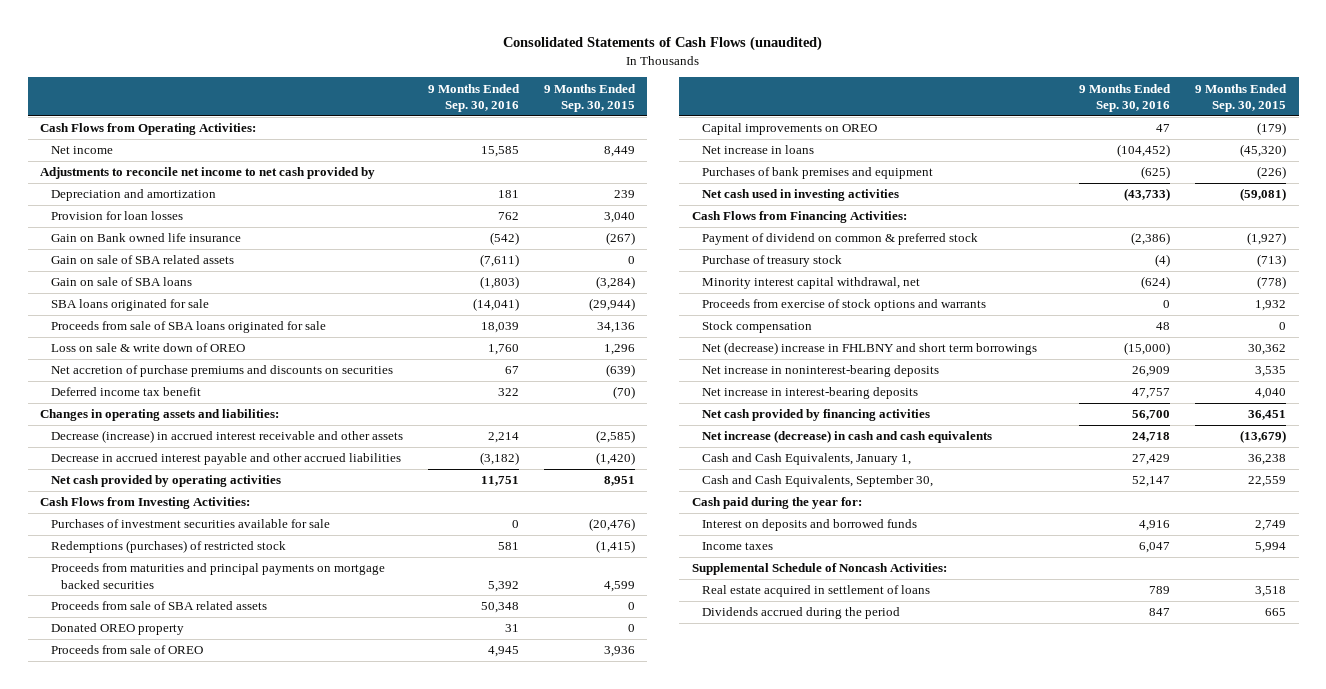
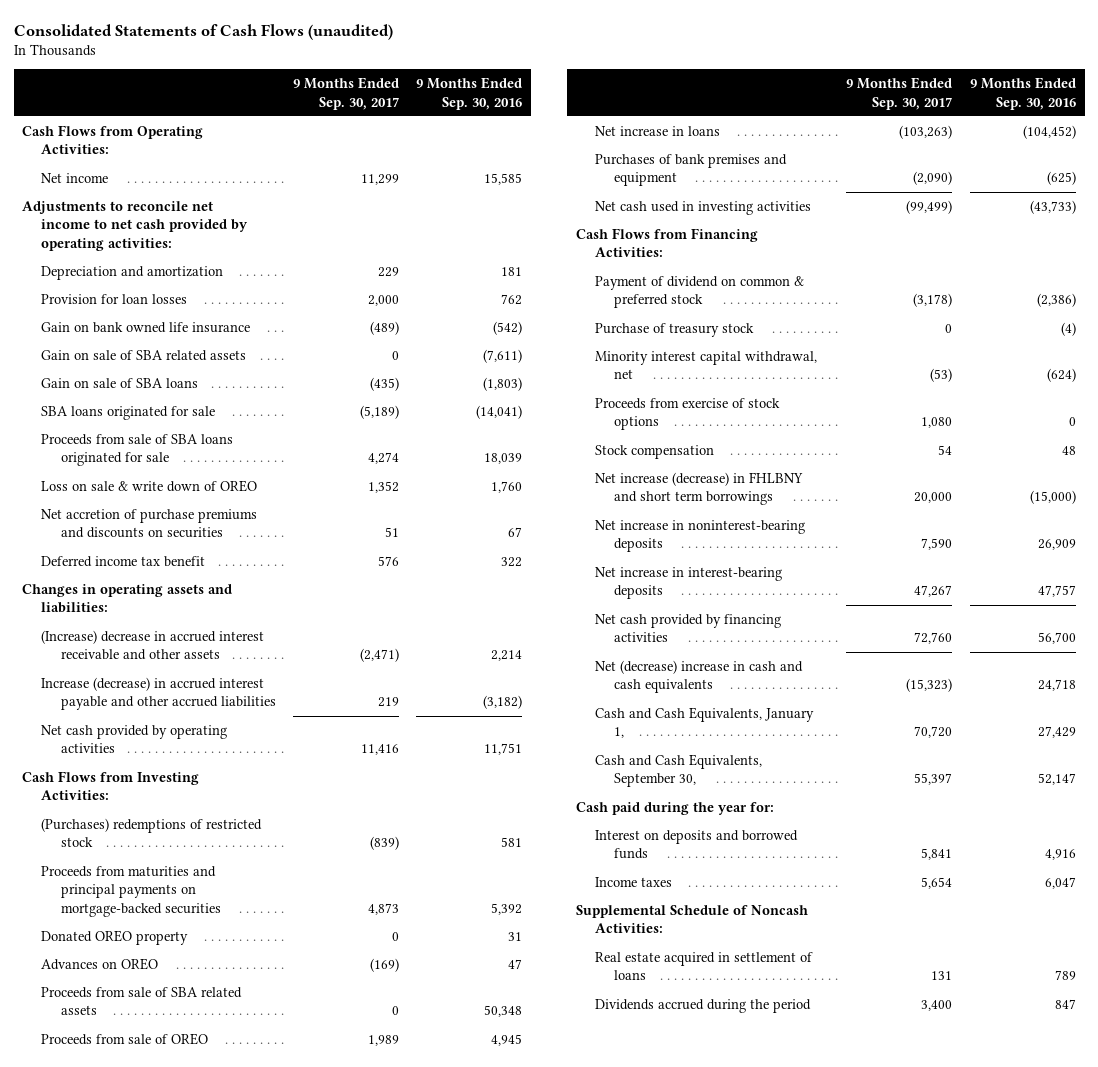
[543,83,636,112] 9 Months Ended Sep. 30, 2015 -> none
none -> [293,77,400,110] 9 Months Ended Sep. 30, 2017
[40,167,376,180] Adjustments to reconcile net income to net cash provided by -> [22,200,249,251] Adjustments to reconcile net income to net cash provided by operating activities:
[50,233,241,243] Gain on Bank owned life insurance -> [41,321,251,333] Gain on bank owned life insurance
[50,430,403,444] Decrease (increase) in accrued interest receivable and other assets -> [41,629,265,661] (Increase) decrease in accrued interest receivable and other assets
[50,453,401,466] Decrease in accrued interest payable and other accrued liabilities -> [41,676,276,711] Increase (decrease) in accrued interest payable and other accrued liabilities
[50,519,330,529] Purchases of investment securities available for sale -> none
[50,540,286,554] Redemptions (purchases) of restricted stock -> [41,817,263,848] (Purchases) redemptions of restricted stock
[50,563,385,589] Proceeds from maturities and principal payments on mortgage backed securities -> [41,865,221,917] Proceeds from maturities and principal payments on mortgage-backed securities
none -> [41,957,159,970] Advances on OREO
[50,601,267,611] Proceeds from sale of SBA related assets -> [41,986,243,1016] Proceeds from sale of SBA related assets
[702,123,878,136] Capital improvements on OREO -> none
[702,299,987,312] Proceeds from exercise of stock options and warrants -> [594,397,780,431] Proceeds from exercise of stock options
[702,342,1038,356] Net (decrease) increase in FHLBNY and short term borrowings -> [594,471,803,506] Net increase (decrease) in FHLBNY and short term borrowings
[702,430,993,444] Net increase (decrease) in cash and cash equivalents -> [594,659,803,694] Net (decrease) increase in cash and cash equivalents

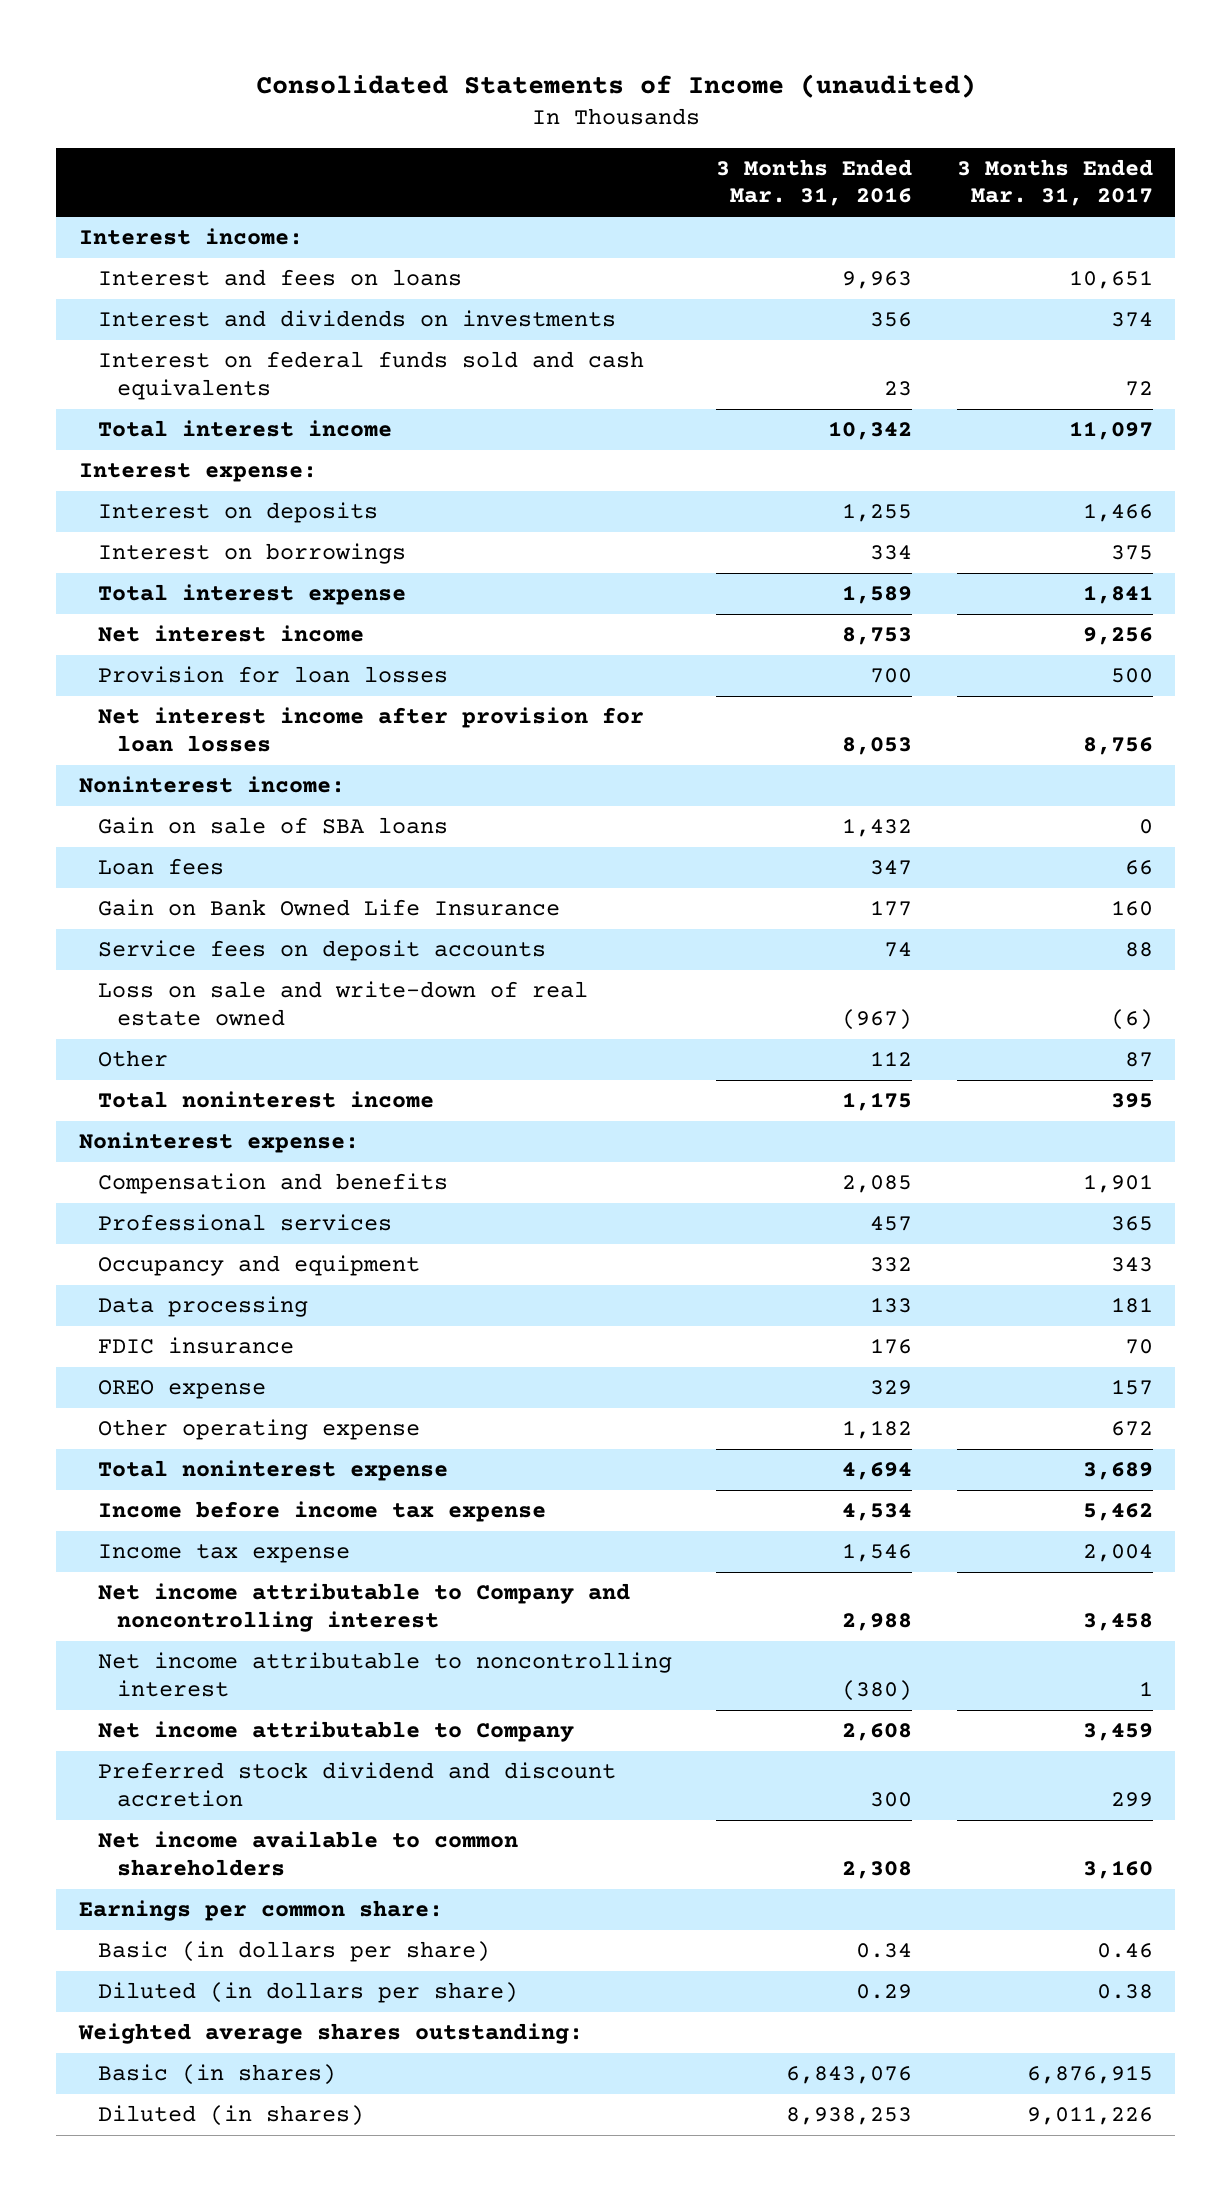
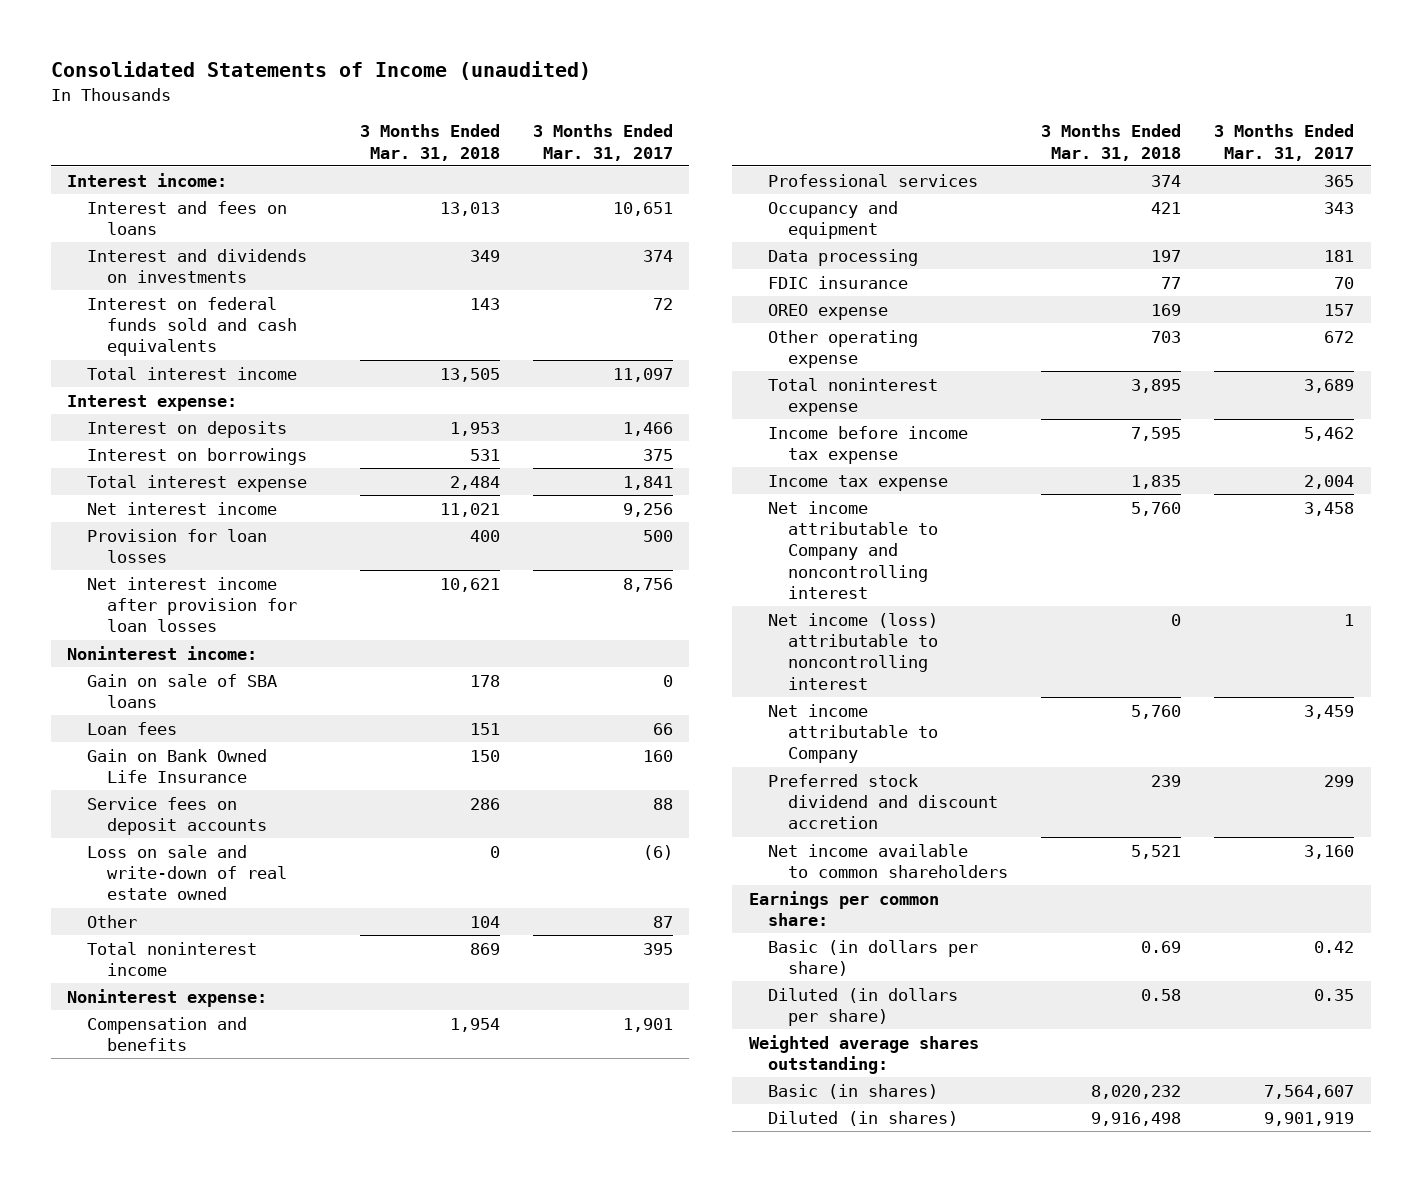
[716,158,913,207] 3 Months Ended Mar. 31, 2016 -> none
none -> [359,124,500,161] 3 Months Ended Mar. 31, 2018
[97,1652,672,1697] Net income attributable to noncontrolling interest -> [768,612,939,690] Net income (loss) attributable to noncontrolling interest
[1097,1943,1154,1959] 0.46 -> [1314,940,1355,953] 0.42
[1097,1984,1154,2000] 0.38 -> [1314,988,1355,1001] 0.35
[1027,2065,1154,2085] 6,876,915 -> [1264,1084,1355,1099] 7,564,607
[1027,2106,1154,2126] 9,011,226 -> [1264,1111,1355,1126] 9,901,919

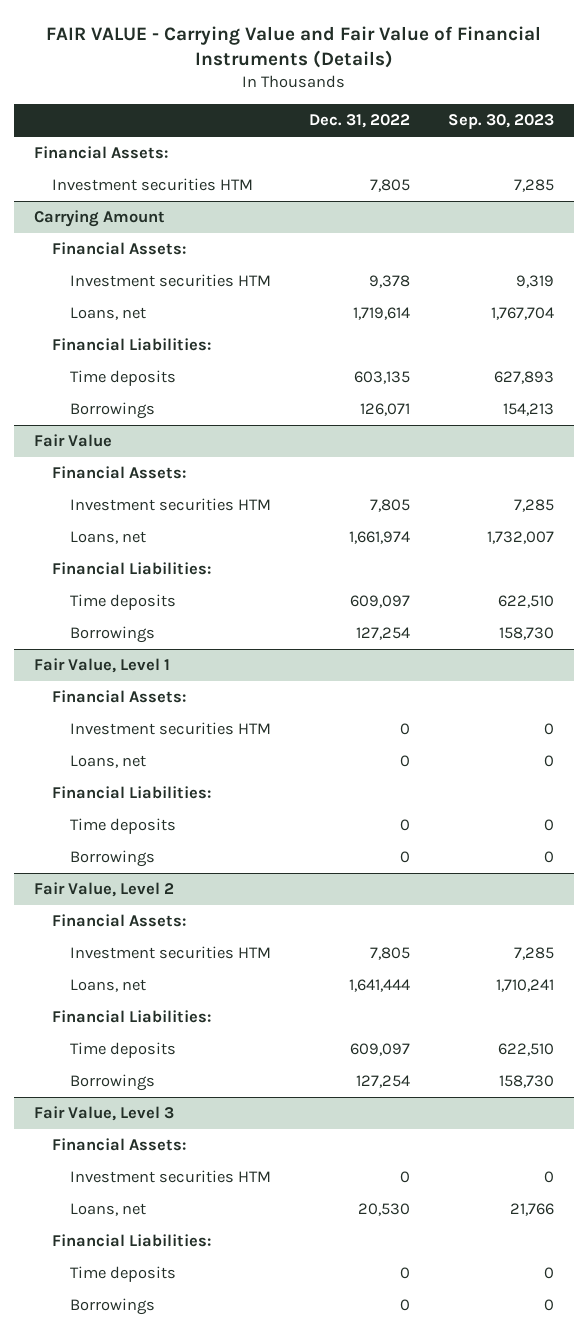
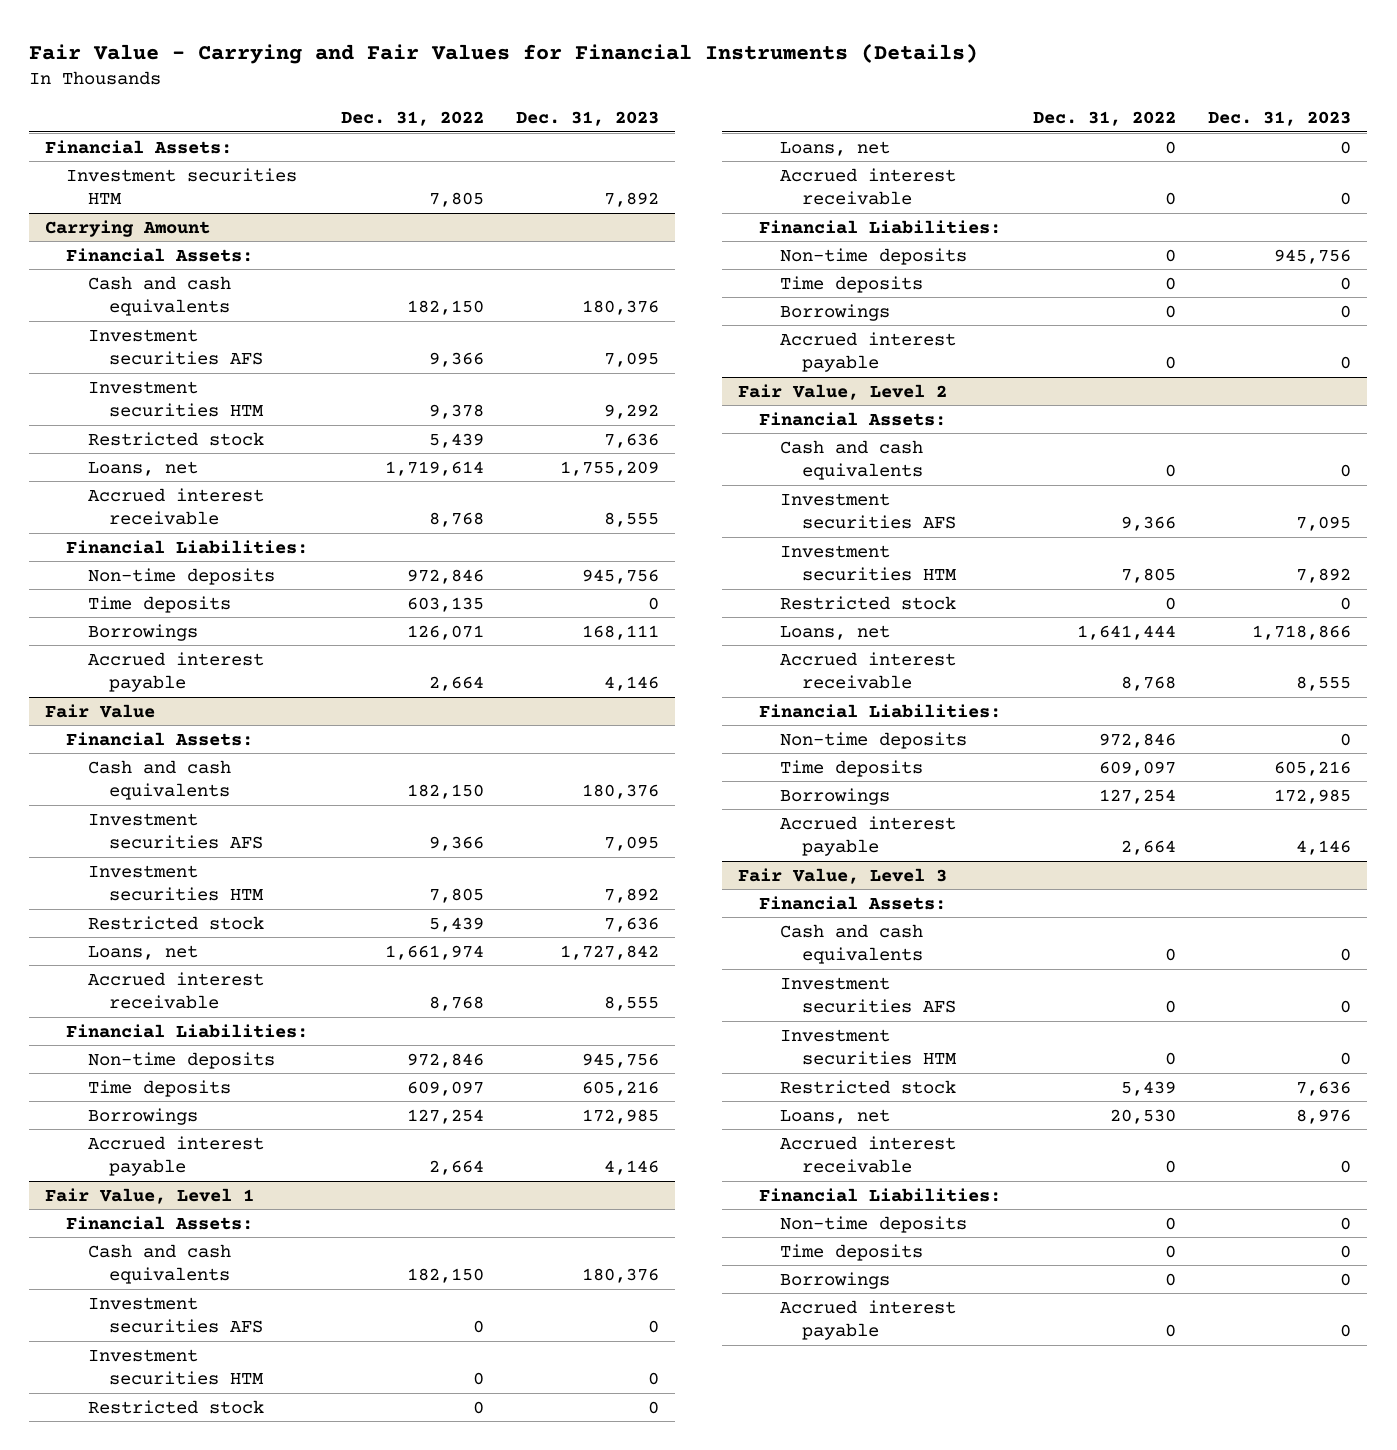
[45,25,541,69] FAIR VALUE - Carrying Value and Fair Value of Financial Instruments (Details) -> [29,42,979,64] Fair Value - Carrying and Fair Values for Financial Instruments (Details)
[448,114,555,130] Sep. 30, 2023 -> none
none -> [515,111,659,127] Dec. 31, 2023
none -> [87,275,231,317] Cash and cash equivalents
none -> [87,328,263,366] Investment securities AFS
none -> [87,431,264,446] Restricted stock
none -> [87,487,264,526] Accrued interest receivable
none -> [87,567,275,585] Non-time deposits
none -> [87,651,264,693] Accrued interest payable
none -> [87,759,231,801] Cash and cash equivalents
none -> [87,812,263,850] Investment securities AFS
none -> [87,915,264,930] Restricted stock
none -> [87,971,264,1010] Accrued interest receivable
none -> [87,1051,275,1069] Non-time deposits
none -> [87,1135,264,1177] Accrued interest payable
none -> [87,1243,231,1285] Cash and cash equivalents
none -> [87,1296,263,1334] Investment securities AFS
none -> [87,1399,264,1414] Restricted stock
none -> [780,167,957,206] Accrued interest receivable
none -> [780,247,968,265] Non-time deposits
none -> [780,331,957,373] Accrued interest payable
none -> [780,439,924,481] Cash and cash equivalents
none -> [780,492,956,530] Investment securities AFS
none -> [780,595,957,610] Restricted stock
none -> [780,651,957,690] Accrued interest receivable
none -> [780,731,968,749] Non-time deposits
none -> [780,815,957,857] Accrued interest payable
none -> [780,923,924,965] Cash and cash equivalents
none -> [780,976,956,1014] Investment securities AFS
none -> [780,1079,957,1094] Restricted stock
none -> [780,1135,957,1174] Accrued interest receivable
none -> [780,1215,968,1233] Non-time deposits
none -> [780,1299,957,1341] Accrued interest payable

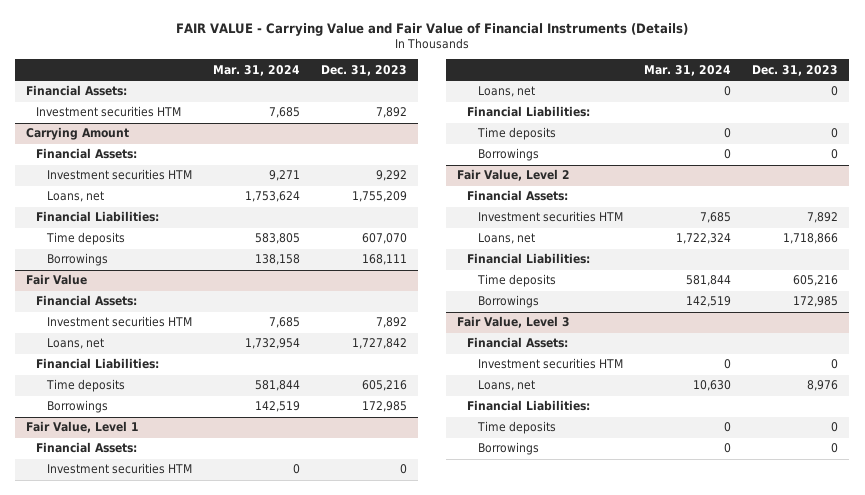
[29,42,979,64] Fair Value - Carrying and Fair Values for Financial Instruments (Details) -> [176,22,689,36] FAIR VALUE - Carrying Value and Fair Value of Financial Instruments (Details)
[340,111,484,127] Dec. 31, 2022 -> none
none -> [213,64,301,76] Mar. 31, 2024
[87,275,231,317] Cash and cash equivalents -> none
[87,328,263,366] Investment securities AFS -> none
[87,431,264,446] Restricted stock -> none
[87,487,264,526] Accrued interest receivable -> none
[87,567,275,585] Non-time deposits -> none
[647,596,659,610] 0 -> [362,233,408,245] 607,070
[87,651,264,693] Accrued interest payable -> none
[87,759,231,801] Cash and cash equivalents -> none
[87,812,263,850] Investment securities AFS -> none
[87,915,264,930] Restricted stock -> none
[87,971,264,1010] Accrued interest receivable -> none
[87,1051,275,1069] Non-time deposits -> none
[87,1135,264,1177] Accrued interest payable -> none
[87,1243,231,1285] Cash and cash equivalents -> none
[87,1296,263,1334] Investment securities AFS -> none
[87,1399,264,1414] Restricted stock -> none
[780,167,957,206] Accrued interest receivable -> none
[780,247,968,265] Non-time deposits -> none
[780,331,957,373] Accrued interest payable -> none
[780,439,924,481] Cash and cash equivalents -> none
[780,492,956,530] Investment securities AFS -> none
[780,595,957,610] Restricted stock -> none
[780,651,957,690] Accrued interest receivable -> none
[780,731,968,749] Non-time deposits -> none
[780,815,957,857] Accrued interest payable -> none
[780,923,924,965] Cash and cash equivalents -> none
[780,976,956,1014] Investment securities AFS -> none
[780,1079,957,1094] Restricted stock -> none
[780,1135,957,1174] Accrued interest receivable -> none
[780,1215,968,1233] Non-time deposits -> none
[780,1299,957,1341] Accrued interest payable -> none

